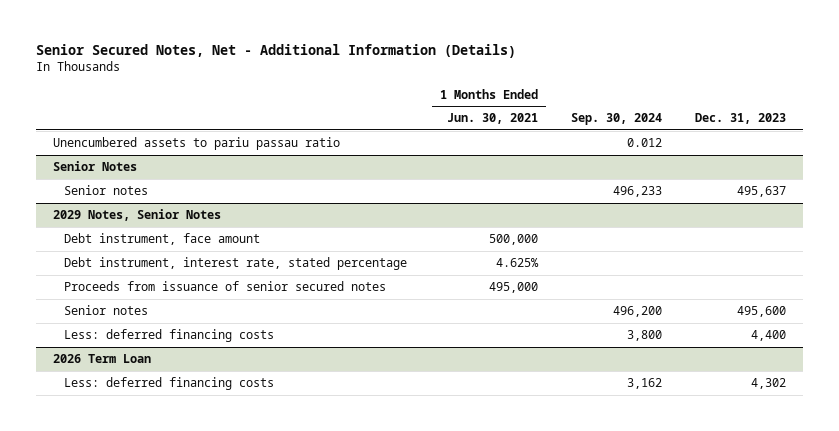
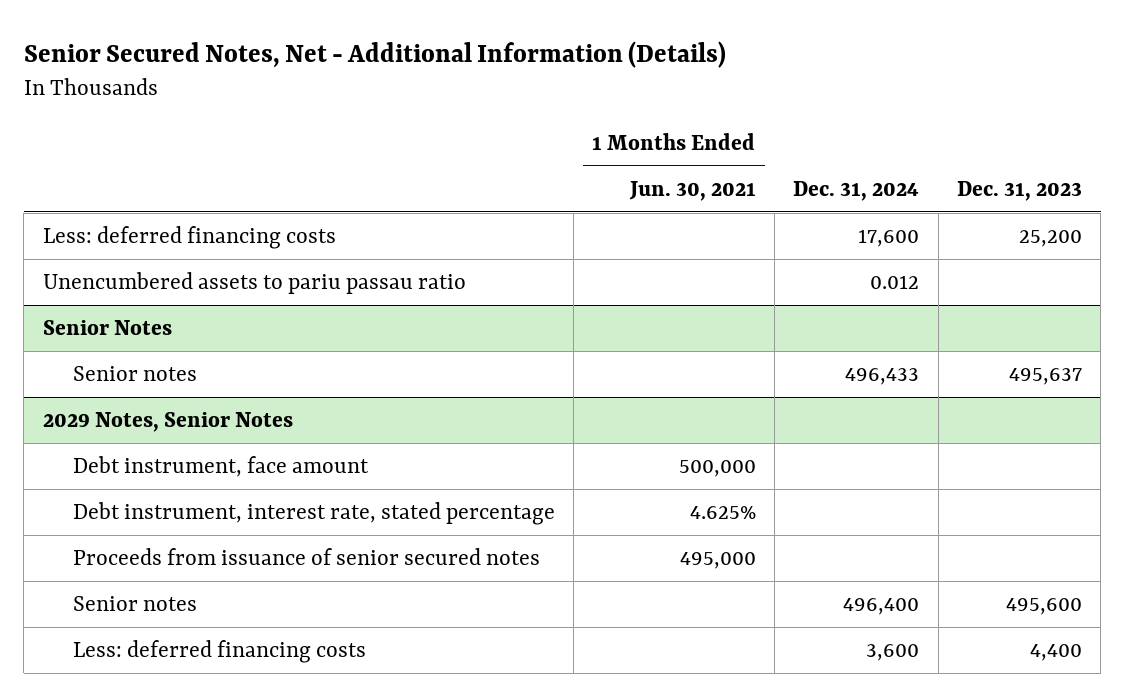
[571,113,663,126] Sep. 30, 2024 -> none
none -> [793,180,920,201] Dec. 31, 2024
none -> [42,225,336,249] Less: deferred financing costs
[52,354,151,364] 2026 Term Loan -> none
[64,377,275,391] Less: deferred financing costs -> none

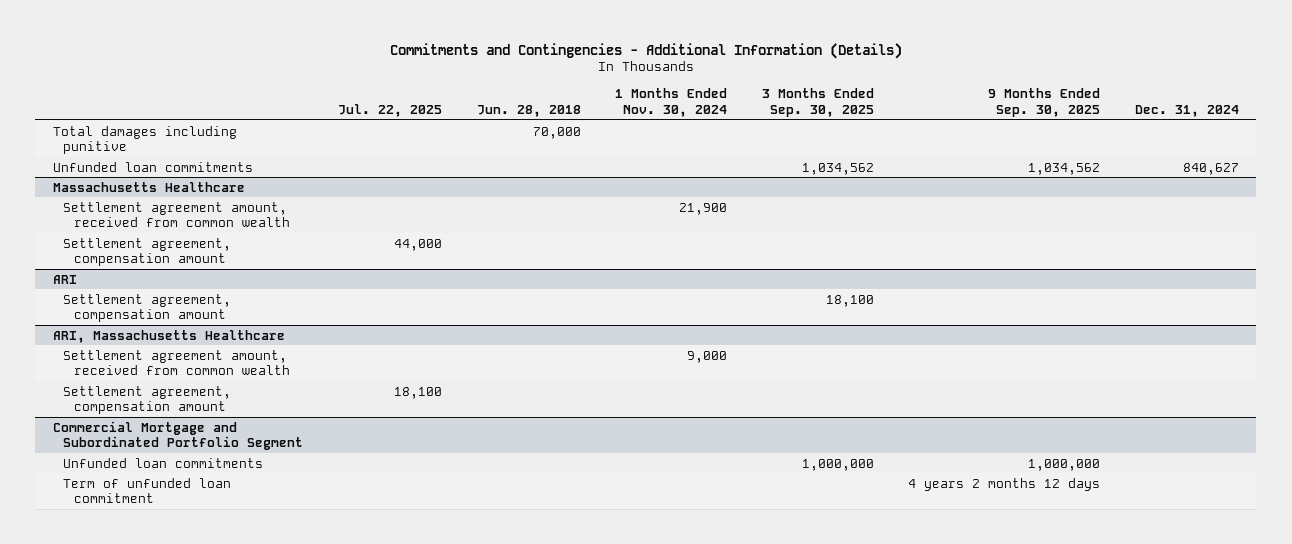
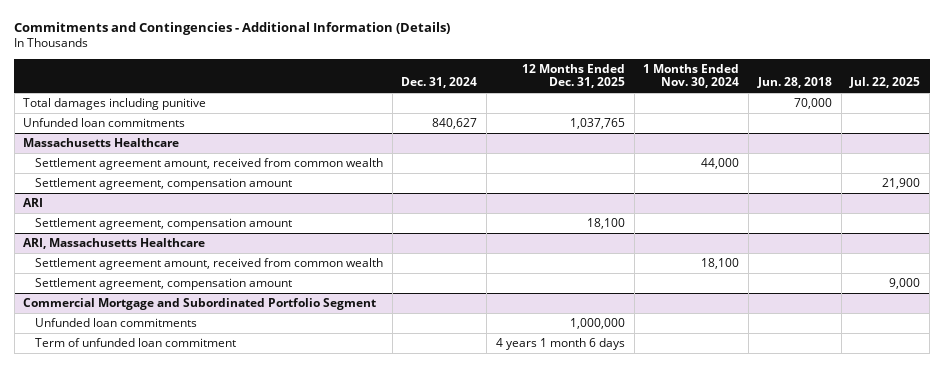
[761,88,874,118] 3 Months Ended Sep. 30, 2025 -> none
[988,88,1101,118] 9 Months Ended Sep. 30, 2025 -> none
none -> [521,63,625,88] 12 Months Ended Dec. 31, 2025
[679,202,728,215] 21,900 -> [701,158,740,170] 44,000
[394,238,443,251] 44,000 -> [882,178,921,190] 21,900
[687,350,728,363] 9,000 -> [701,258,740,270] 18,100
[394,386,443,399] 18,100 -> [889,278,921,290] 9,000

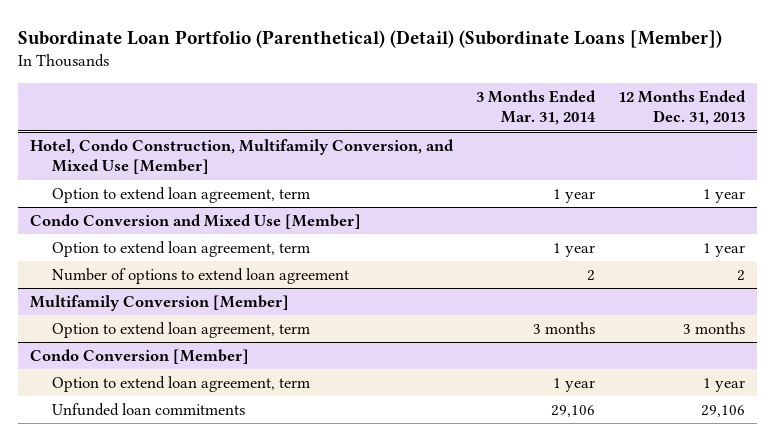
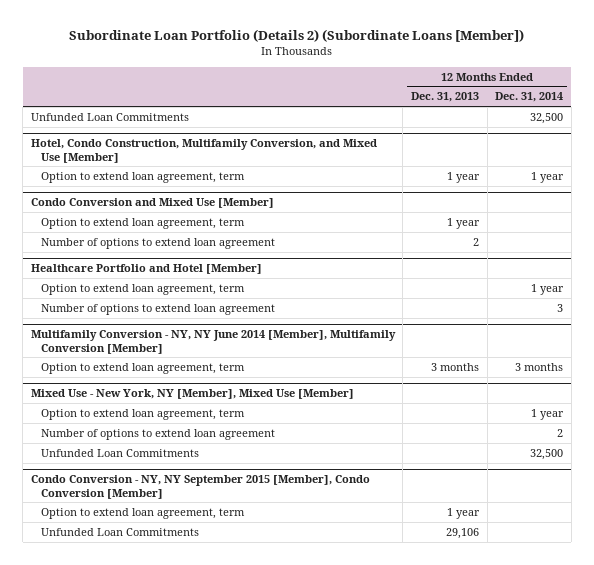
[18,29,723,48] Subordinate Loan Portfolio (Parenthetical) (Detail) (Subordinate Loans [Member]) -> [68,29,524,43] Subordinate Loan Portfolio (Details 2) (Subordinate Loans [Member])
[476,89,597,126] 3 Months Ended Mar. 31, 2014 -> none
none -> [495,92,564,103] Dec. 31, 2014
none -> [30,112,189,121] Unfunded Loan Commitments
none -> [30,264,262,275] Healthcare Portfolio and Hotel [Member]
none -> [41,283,246,295] Option to extend loan agreement, term
none -> [41,303,276,315] Number of options to extend loan agreement
[29,295,289,312] Multifamily Conversion [Member] -> [30,330,396,354] Multifamily Conversion - NY, NY June 2014 [Member], Multifamily Conversion [Member]
none -> [30,389,354,400] Mixed Use - New York, NY [Member], Mixed Use [Member]
none -> [41,408,246,420] Option to extend loan agreement, term
none -> [41,428,276,440] Number of options to extend loan agreement
none -> [41,448,200,457] Unfunded Loan Commitments
[29,349,249,365] Condo Conversion [Member] -> [30,475,370,499] Condo Conversion - NY, NY September 2015 [Member], Condo Conversion [Member]
[52,403,246,417] Unfunded loan commitments -> [41,527,200,536] Unfunded Loan Commitments

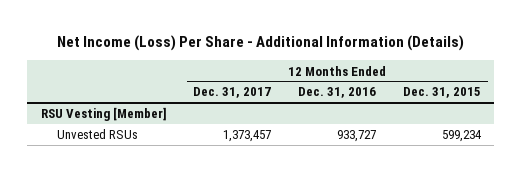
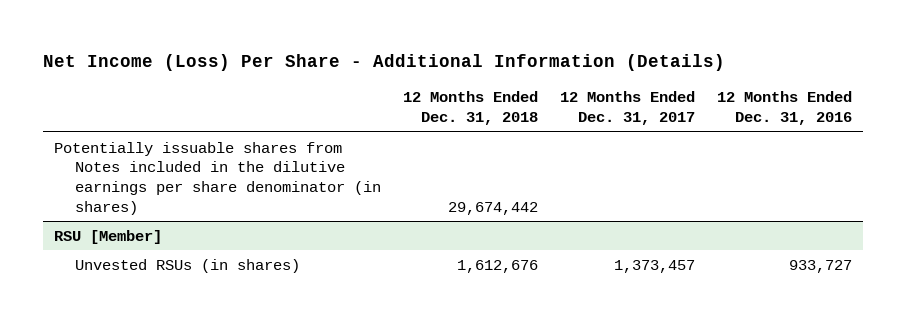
[402,87,481,99] Dec. 31, 2015 -> none
none -> [403,91,539,125] 12 Months Ended Dec. 31, 2018
none -> [54,141,382,215] Potentially issuable shares from Notes included in the dilutive earnings per share denominator (in shares)
[40,107,167,122] RSU Vesting [Member] -> [54,229,163,244] RSU [Member]
[57,129,139,140] Unvested RSUs -> [75,258,301,273] Unvested RSUs (in shares)

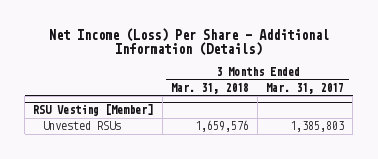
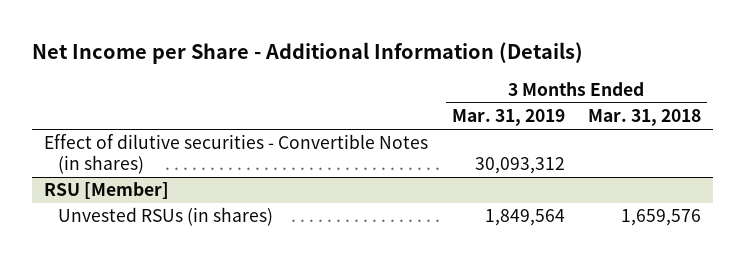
[48,27,329,57] Net Income (Loss) Per Share - Additional Information (Details) -> [32,42,584,65] Net Income per Share - Additional Information (Details)
[266,82,345,94] Mar. 31, 2017 -> none
none -> [451,109,565,127] Mar. 31, 2019
none -> [43,134,428,174] Effect of dilutive securities - Convertible Notes (in shares)
[33,104,154,117] RSU Vesting [Member] -> [43,182,169,200] RSU [Member]
[42,121,121,131] Unvested RSUs -> [57,207,273,227] Unvested RSUs (in shares)

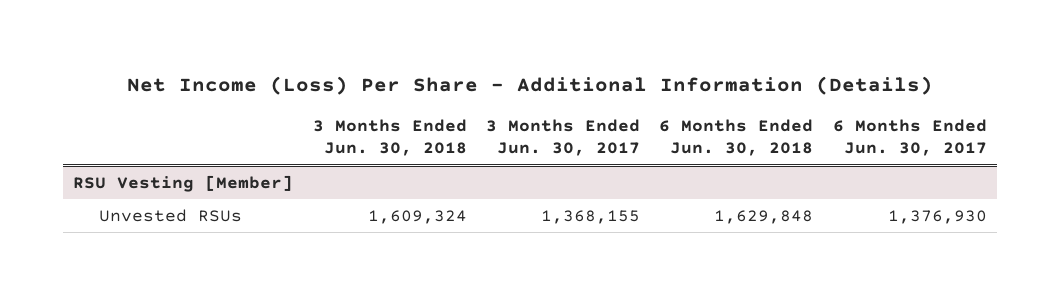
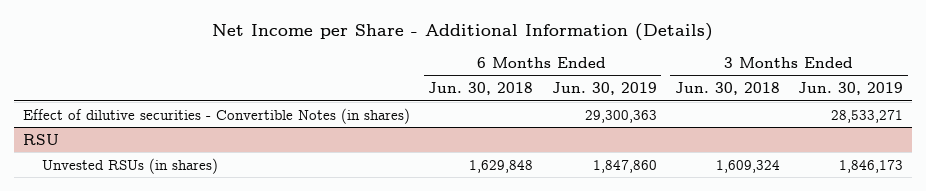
[126,76,933,96] Net Income (Loss) Per Share - Additional Information (Details) -> [212,23,714,42] Net Income per Share - Additional Information (Details)
[485,119,640,157] 3 Months Ended Jun. 30, 2017 -> none
[832,119,987,157] 6 Months Ended Jun. 30, 2017 -> none
none -> [551,82,657,96] Jun. 30, 2019
none -> [798,82,904,96] Jun. 30, 2019
none -> [23,107,411,124] Effect of dilutive securities - Convertible Notes (in shares)
[73,174,294,192] RSU Vesting [Member] -> [23,133,60,145] RSU
[98,208,242,222] Unvested RSUs -> [42,157,219,174] Unvested RSUs (in shares)

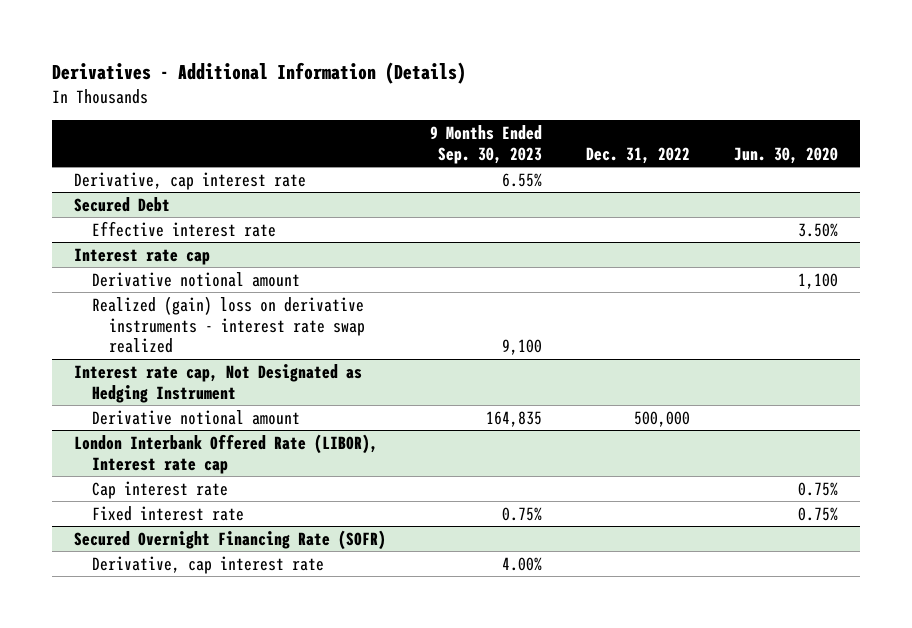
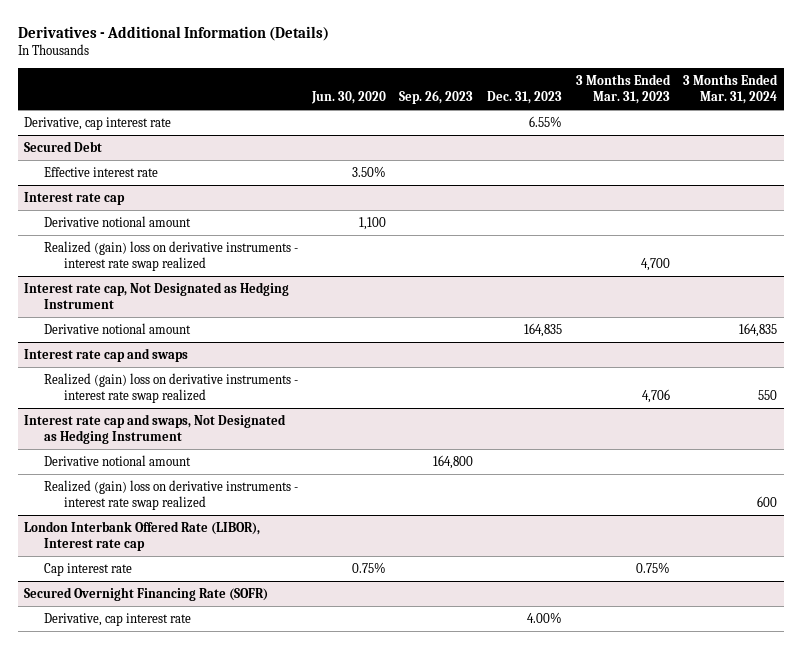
[430,125,543,165] 9 Months Ended Sep. 30, 2023 -> none
[585,147,690,165] Dec. 31, 2022 -> none
none -> [399,89,474,104] Sep. 26, 2023
none -> [486,90,562,104] Dec. 31, 2023
none -> [575,73,671,104] 3 Months Ended Mar. 31, 2023
none -> [683,73,779,104] 3 Months Ended Mar. 31, 2024
none -> [24,347,189,362] Interest rate cap and swaps
none -> [44,372,299,404] Realized (gain) loss on derivative instruments - interest rate swap realized
none -> [24,413,287,445] Interest rate cap and swaps, Not Designated as Hedging Instrument
none -> [44,454,192,466] Derivative notional amount
none -> [44,479,299,511] Realized (gain) loss on derivative instruments - interest rate swap realized
[91,505,244,521] Fixed interest rate -> none

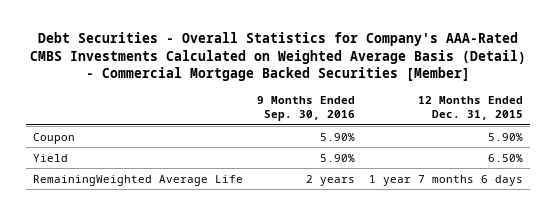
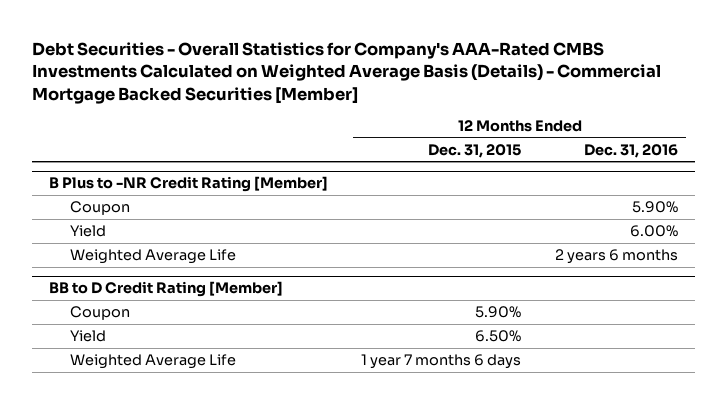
[29,32,526,82] Debt Securities - Overall Statistics for Company's AAA-Rated CMBS Investments Calculated on Weighted Average Basis (Detail) - Commercial Mortgage Backed Securities [Member] -> [32,41,662,104] Debt Securities - Overall Statistics for Company's AAA-Rated CMBS Investments Calculated on Weighted Average Basis (Details) - Commercial Mortgage Backed Securities [Member]
[256,96,355,122] 9 Months Ended Sep. 30, 2016 -> none
none -> [584,143,679,158] Dec. 31, 2016
none -> [48,176,328,193] B Plus to -NR Credit Rating [Member]
none -> [70,201,131,216] Coupon
none -> [70,225,107,238] Yield
none -> [70,249,237,265] Weighted Average Life
none -> [48,281,283,298] BB to D Credit Rating [Member]
[32,174,243,186] RemainingWeighted Average Life -> [70,354,237,370] Weighted Average Life

